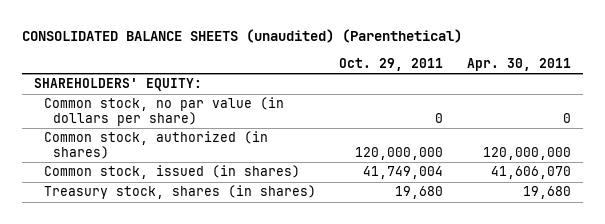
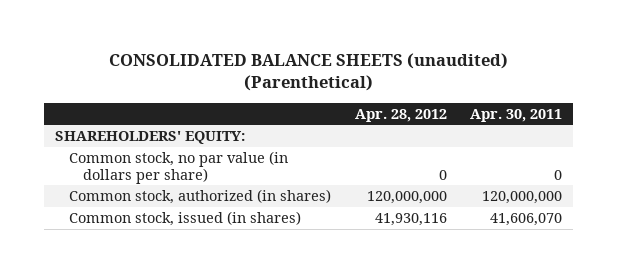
[339,58,444,72] Oct. 29, 2011 -> none
none -> [354,108,447,122] Apr. 28, 2012
[43,185,316,200] Treasury stock, shares (in shares) -> none

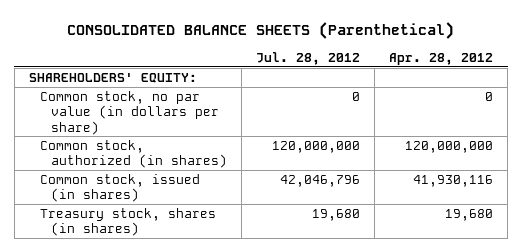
[108,53,508,92] CONSOLIDATED BALANCE SHEETS (unaudited) (Parenthetical) -> [66,21,454,39] CONSOLIDATED BALANCE SHEETS (Parenthetical)
[469,108,562,122] Apr. 30, 2011 -> none
none -> [256,51,361,65] Jul. 28, 2012
none -> [40,208,217,237] Treasury stock, shares (in shares)

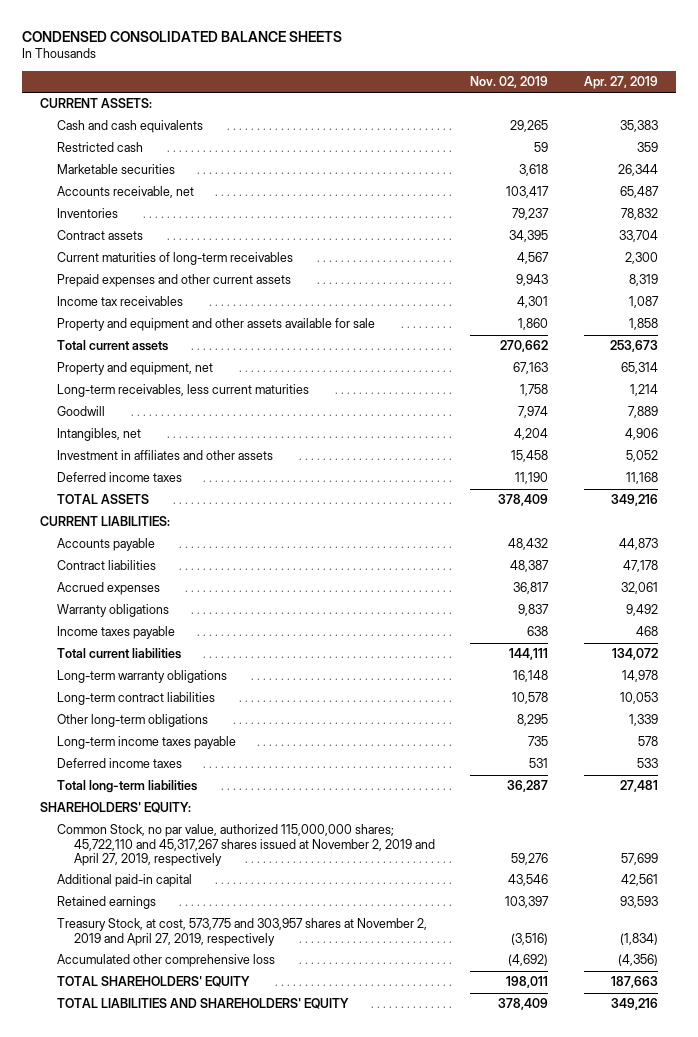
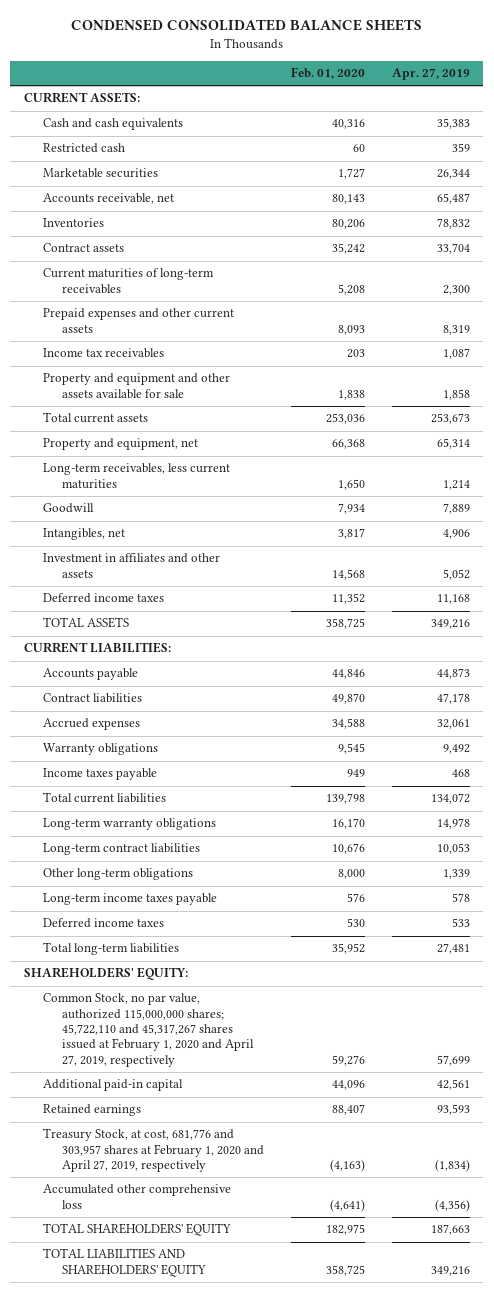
[470,76,549,89] Nov. 02, 2019 -> none
none -> [290,67,365,80] Feb. 01, 2020
[56,824,435,866] Common Stock, no par value, authorized 115,000,000 shares; 45,722,110 and 45,317,267 shares issued at November 2, 2019 and April 27, 2019, respectively -> [42,993,254,1067] Common Stock, no par value, authorized 115,000,000 shares; 45,722,110 and 45,317,267 shares issued at February 1, 2020 and April 27, 2019, respectively
[56,918,427,946] Treasury Stock, at cost, 573,775 and 303,957 shares at November 2, 2019 and April 27, 2019, respectively -> [42,1128,264,1172] Treasury Stock, at cost, 681,776 and 303,957 shares at February 1, 2020 and April 27, 2019, respectively

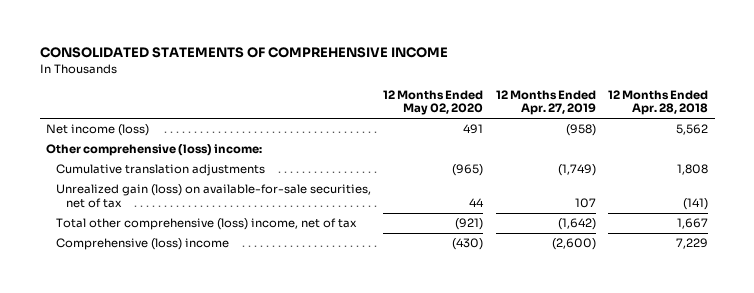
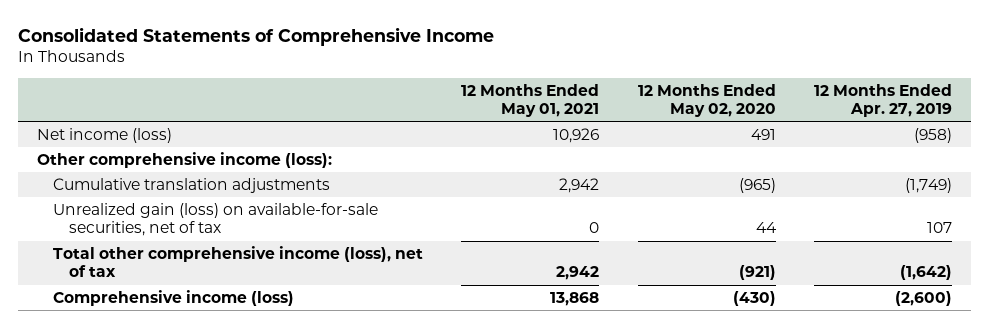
[39,47,448,59] CONSOLIDATED STATEMENTS OF COMPREHENSIVE INCOME -> [17,26,494,46] Consolidated Statements of Comprehensive Income
[608,89,709,116] 12 Months Ended Apr. 28, 2018 -> none
none -> [461,83,600,118] 12 Months Ended May 01, 2021
[45,144,262,157] Other comprehensive (loss) income: -> [36,152,332,169] Other comprehensive income (loss):
[55,218,357,231] Total other comprehensive (loss) income, net of tax -> [52,246,423,278] Total other comprehensive income (loss), net of tax
[55,238,229,251] Comprehensive (loss) income -> [52,290,294,307] Comprehensive income (loss)

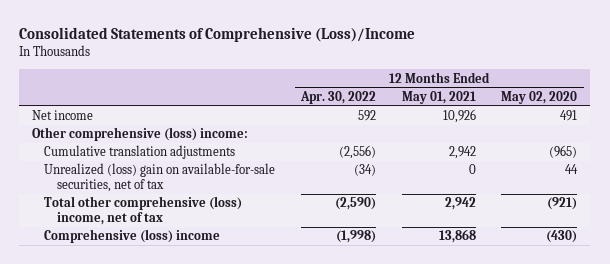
[17,26,494,46] Consolidated Statements of Comprehensive Income -> [19,27,416,43] Consolidated Statements of Comprehensive (Loss)/Income
[813,83,952,118] 12 Months Ended Apr. 27, 2019 -> none
none -> [300,90,377,104] Apr. 30, 2022
[36,128,172,144] Net income (loss) -> [32,110,94,121] Net income
[36,152,332,169] Other comprehensive income (loss): -> [32,127,249,142] Other comprehensive (loss) income:
[52,203,378,237] Unrealized gain (loss) on available-for-sale securities, net of tax -> [44,163,276,193] Unrealized (loss) gain on available-for-sale securities, net of tax
[52,246,423,278] Total other comprehensive income (loss), net of tax -> [44,196,243,226] Total other comprehensive (loss) income, net of tax
[52,290,294,307] Comprehensive income (loss) -> [44,229,221,244] Comprehensive (loss) income

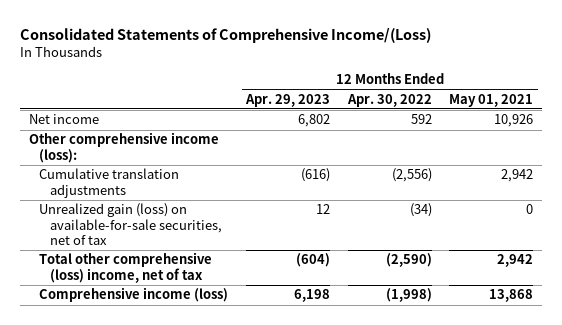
[19,27,416,43] Consolidated Statements of Comprehensive (Loss)/Income -> [19,27,431,43] Consolidated Statements of Comprehensive Income/(Loss)
[501,90,578,104] May 02, 2020 -> none
none -> [245,93,331,107] Apr. 29, 2023
[32,127,249,142] Other comprehensive (loss) income: -> [28,132,219,163] Other comprehensive income (loss):
[44,163,276,193] Unrealized (loss) gain on available-for-sale securities, net of tax -> [39,203,223,245] Unrealized gain (loss) on available-for-sale securities, net of tax
[44,229,221,244] Comprehensive (loss) income -> [39,287,229,303] Comprehensive income (loss)

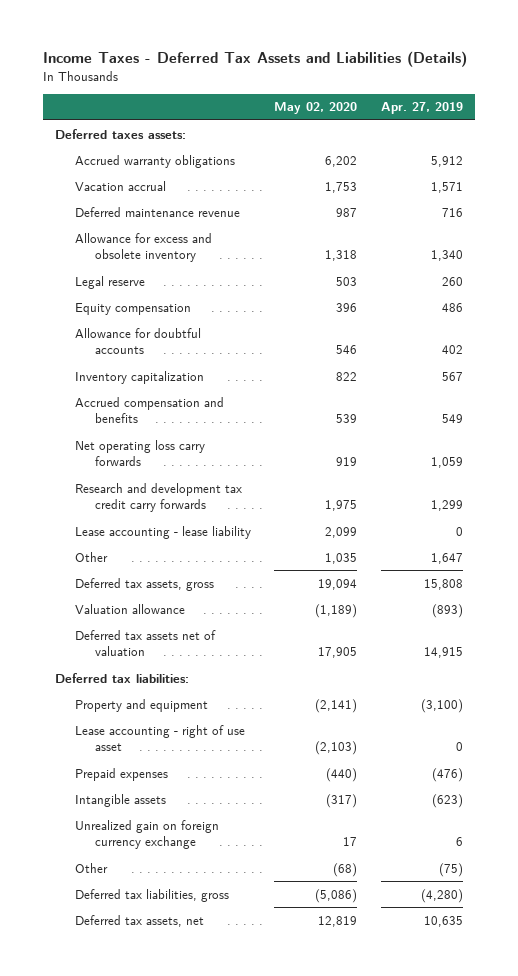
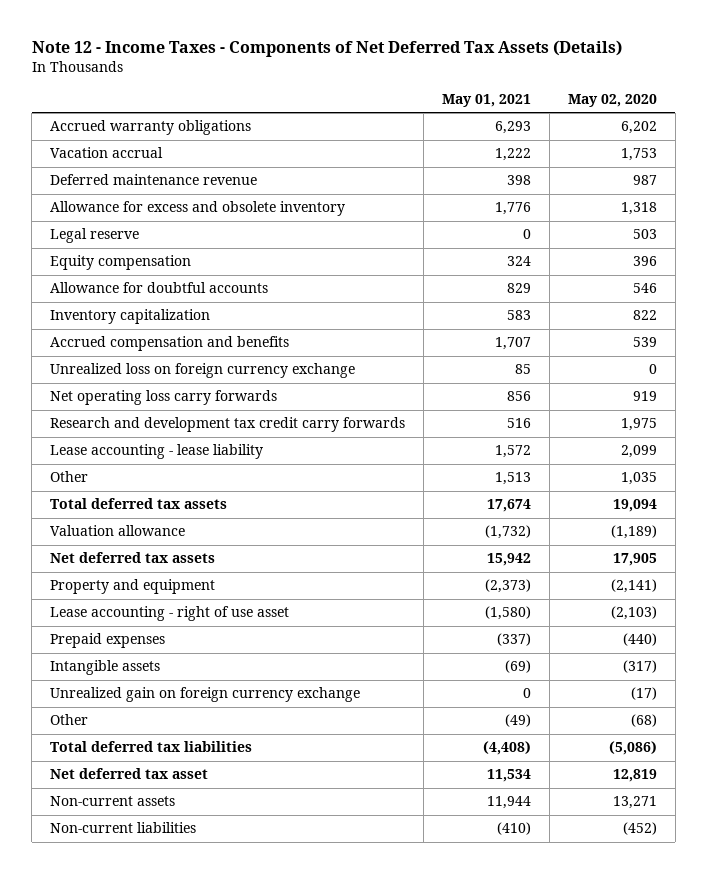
[42,51,467,68] Income Taxes - Deferred Tax Assets and Liabilities (Details) -> [31,40,622,58] Note 12 - Income Taxes - Components of Net Deferred Tax Assets (Details)
[381,102,464,115] Apr. 27, 2019 -> none
none -> [442,94,532,108] May 01, 2021
[54,128,186,139] Deferred taxes assets: -> none
none -> [50,363,356,379] Unrealized loss on foreign currency exchange
[74,577,214,591] Deferred tax assets, gross -> [50,498,228,510] Total deferred tax assets
[54,672,189,683] Deferred tax liabilities: -> none
[74,629,216,657] Deferred tax assets net of valuation -> [50,552,216,564] Net deferred tax assets
[343,837,358,847] 17 -> [630,687,657,701] (17)
[74,888,229,902] Deferred tax liabilities, gross -> [50,741,253,753] Total deferred tax liabilities
[74,914,204,927] Deferred tax assets, net -> [50,768,209,780] Net deferred tax asset
none -> [50,796,176,807] Non-current assets
none -> [50,822,197,834] Non-current liabilities

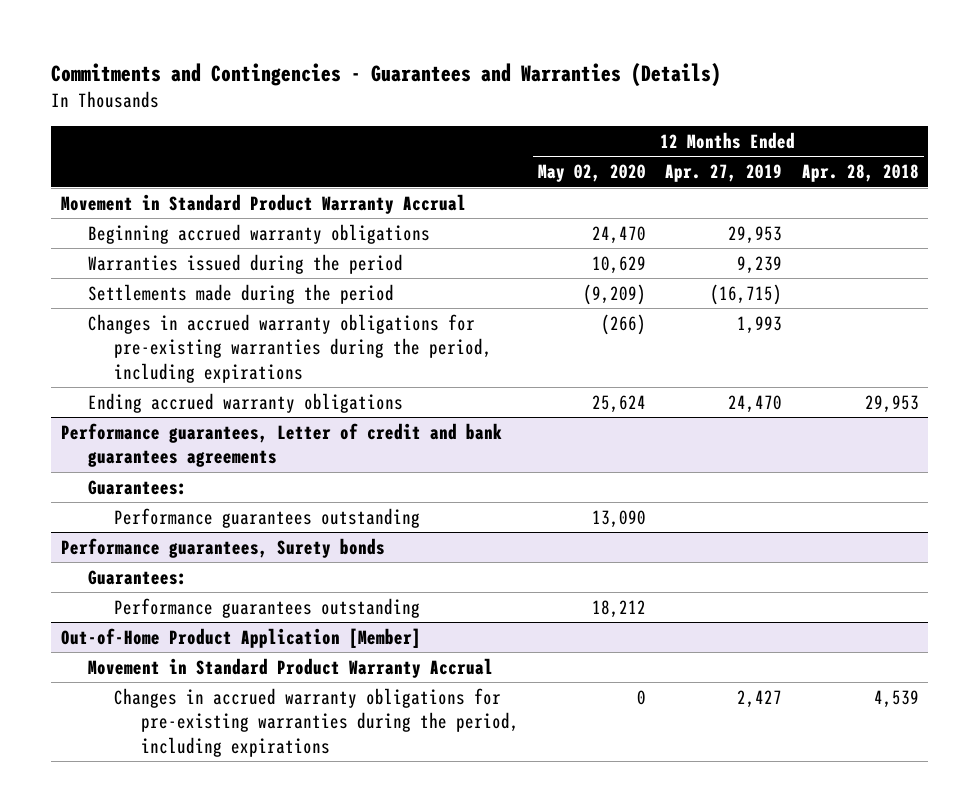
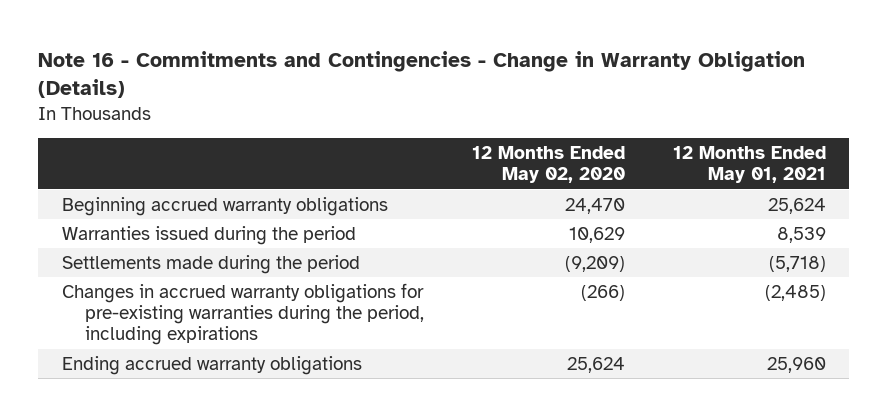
[51,63,722,88] Commitments and Contingencies - Guarantees and Warranties (Details) -> [37,50,805,99] Note 16 - Commitments and Contingencies - Change in Warranty Obligation (Details)
[665,164,783,183] Apr. 27, 2019 -> none
[801,164,919,183] Apr. 28, 2018 -> none
none -> [672,146,826,184] 12 Months Ended May 01, 2021
[61,193,467,214] Movement in Standard Product Warranty Accrual -> none
[61,422,503,468] Performance guarantees, Letter of credit and bank guarantees agreements -> none
[87,479,187,495] Guarantees: -> none
[114,507,421,528] Performance guarantees outstanding -> none
[61,537,386,558] Performance guarantees, Surety bonds -> none
[87,569,187,585] Guarantees: -> none
[114,597,421,618] Performance guarantees outstanding -> none
[61,627,422,648] Out-of-Home Product Application [Member] -> none
[87,657,493,678] Movement in Standard Product Warranty Accrual -> none
[114,687,519,758] Changes in accrued warranty obligations for pre-existing warranties during the period, including expirations -> none

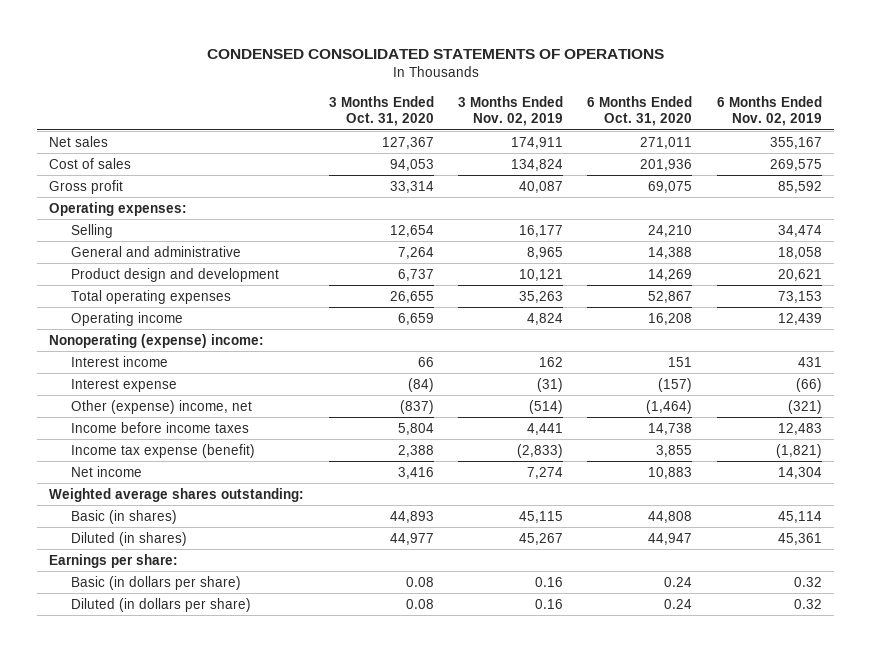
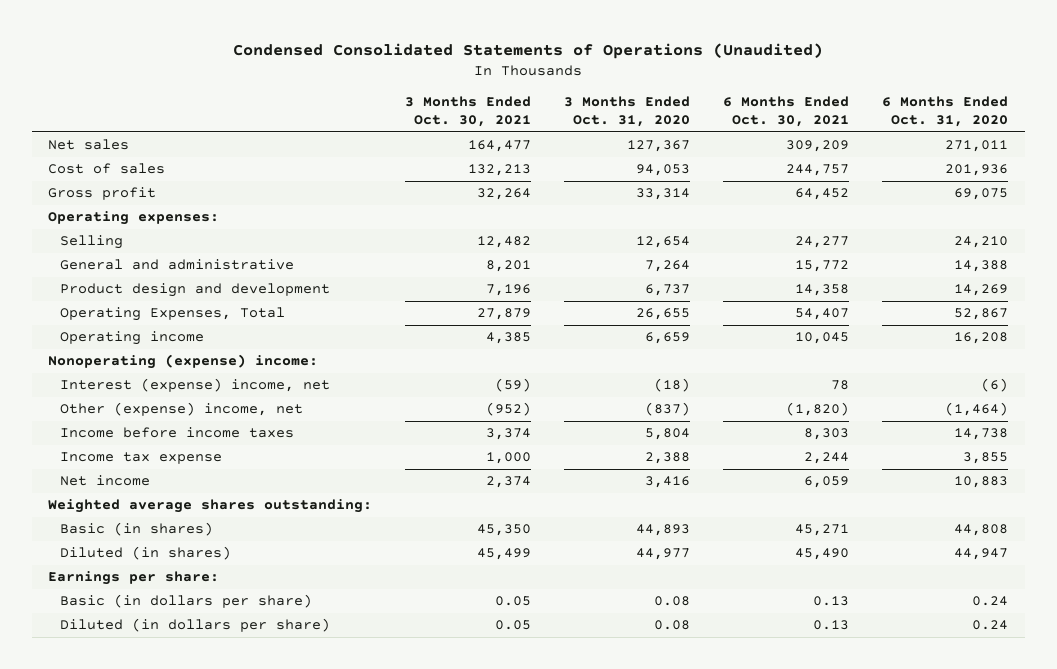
[206,48,664,59] CONDENSED CONSOLIDATED STATEMENTS OF OPERATIONS -> [233,42,824,59] Condensed Consolidated Statements of Operations (Unaudited)
[458,95,564,127] 3 Months Ended Nov. 02, 2019 -> none
[716,95,822,127] 6 Months Ended Nov. 02, 2019 -> none
none -> [405,96,532,128] 3 Months Ended Oct. 30, 2021
none -> [723,96,850,128] 6 Months Ended Oct. 30, 2021
[70,289,231,304] Total operating expenses -> [59,307,285,322] Operating Expenses, Total
[70,378,177,392] Interest expense -> none
[70,355,168,367] Interest income -> [59,378,330,393] Interest (expense) income, net
[417,356,434,367] 66 -> [654,378,691,393] (18)
[668,356,693,367] 151 -> [981,378,1009,393] (6)
[70,443,255,458] Income tax expense (benefit) -> [59,452,222,465] Income tax expense

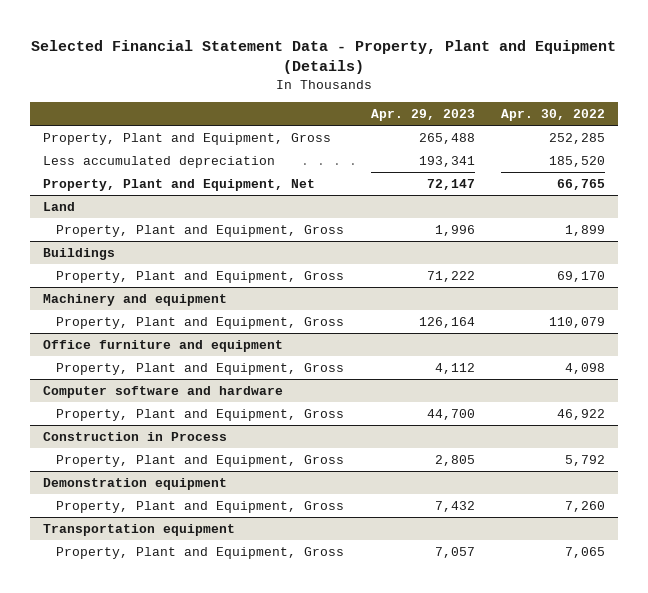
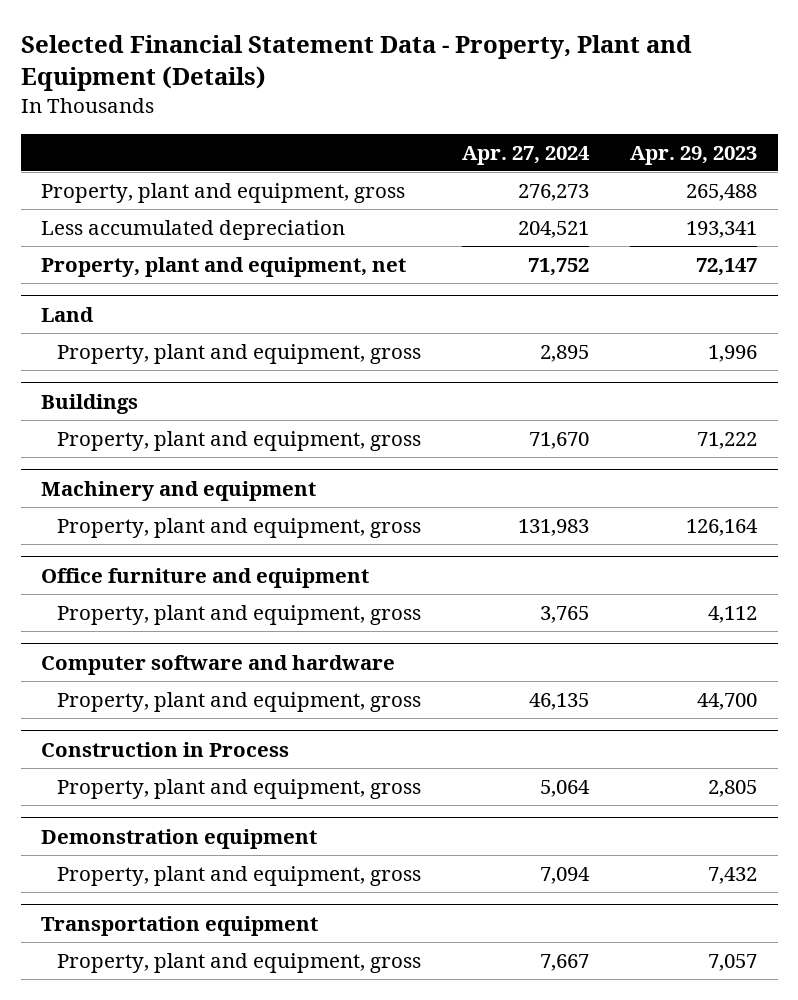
[500,108,605,121] Apr. 30, 2022 -> none
none -> [461,145,590,165] Apr. 27, 2024
[43,132,332,145] Property, Plant and Equipment, Gross -> [41,182,406,203] Property, plant and equipment, gross
[43,178,316,191] Property, Plant and Equipment, Net -> [41,256,407,277] Property, plant and equipment, net
[56,224,345,237] Property, Plant and Equipment, Gross -> [56,343,421,364] Property, plant and equipment, gross
[56,270,345,283] Property, Plant and Equipment, Gross -> [56,430,421,451] Property, plant and equipment, gross
[56,316,345,329] Property, Plant and Equipment, Gross -> [56,517,421,538] Property, plant and equipment, gross
[56,362,345,375] Property, Plant and Equipment, Gross -> [56,604,421,625] Property, plant and equipment, gross
[56,408,345,421] Property, Plant and Equipment, Gross -> [56,691,421,712] Property, plant and equipment, gross
[56,454,345,467] Property, Plant and Equipment, Gross -> [56,778,421,799] Property, plant and equipment, gross
[56,500,345,513] Property, Plant and Equipment, Gross -> [56,865,421,886] Property, plant and equipment, gross
[56,546,345,559] Property, Plant and Equipment, Gross -> [56,952,421,973] Property, plant and equipment, gross

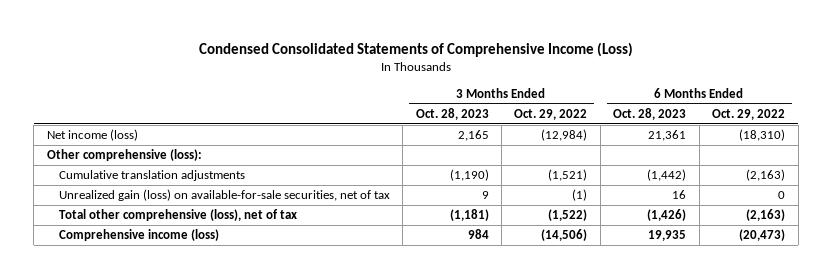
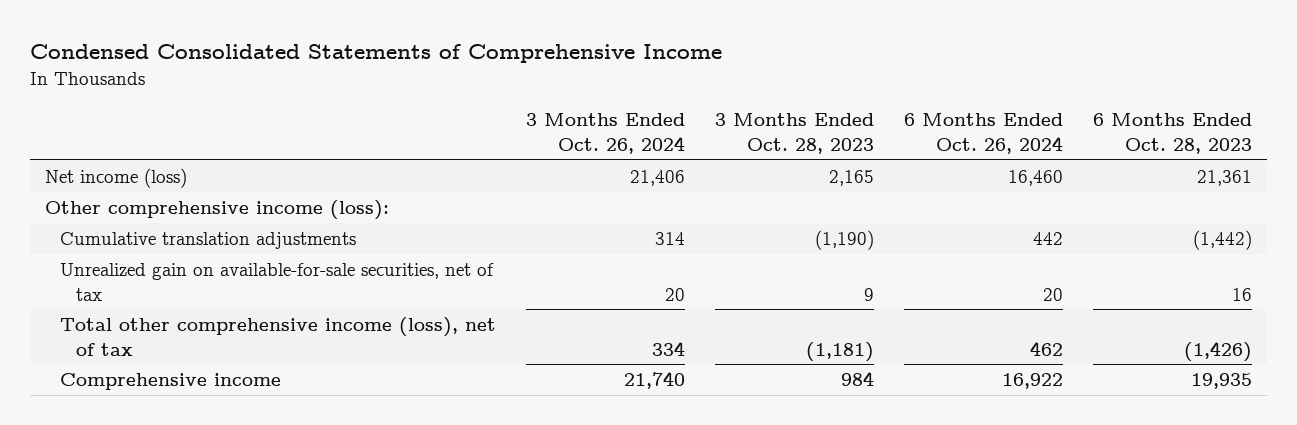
[199,41,634,57] Condensed Consolidated Statements of Comprehensive Income (Loss) -> [29,44,722,64] Condensed Consolidated Statements of Comprehensive Income
[514,108,588,120] Oct. 29, 2022 -> none
[712,108,786,120] Oct. 29, 2022 -> none
none -> [526,113,686,154] 3 Months Ended Oct. 26, 2024
none -> [904,113,1064,154] 6 Months Ended Oct. 26, 2024
[46,149,202,162] Other comprehensive (loss): -> [44,199,389,220] Other comprehensive income (loss):
[58,189,390,202] Unrealized gain (loss) on available-for-sale securities, net of tax -> [60,262,495,301] Unrealized gain on available-for-sale securities, net of tax
[58,209,297,222] Total other comprehensive (loss), net of tax -> [60,316,497,356] Total other comprehensive income (loss), net of tax
[58,229,219,242] Comprehensive income (loss) -> [60,372,282,390] Comprehensive income

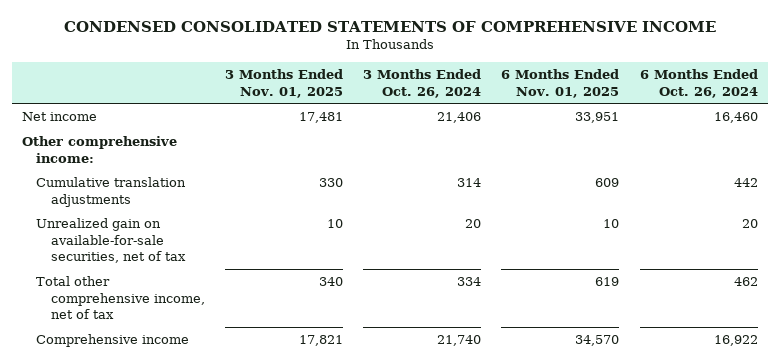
[29,44,722,64] Condensed Consolidated Statements of Comprehensive Income -> [63,20,716,32] CONDENSED CONSOLIDATED STATEMENTS OF COMPREHENSIVE INCOME
[715,113,875,154] 3 Months Ended Oct. 28, 2023 -> none
[1093,113,1253,154] 6 Months Ended Oct. 28, 2023 -> none
none -> [224,69,343,98] 3 Months Ended Nov. 01, 2025
none -> [501,69,620,98] 6 Months Ended Nov. 01, 2025
[44,167,187,188] Net income (loss) -> [21,112,97,122] Net income
[44,199,389,220] Other comprehensive income (loss): -> [21,136,177,163] Other comprehensive income:
[60,316,497,356] Total other comprehensive income (loss), net of tax -> [36,276,205,319] Total other comprehensive income, net of tax

